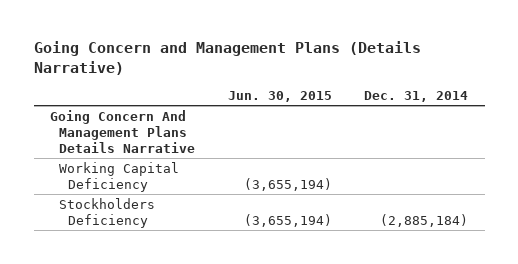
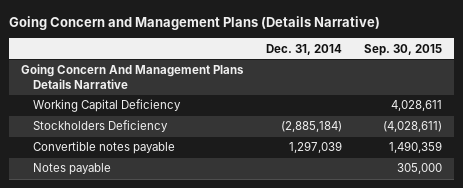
[227,90,332,102] Jun. 30, 2015 -> none
none -> [364,43,443,56] Sep. 30, 2015
none -> [33,141,176,155] Convertible notes payable
none -> [33,163,112,176] Notes payable

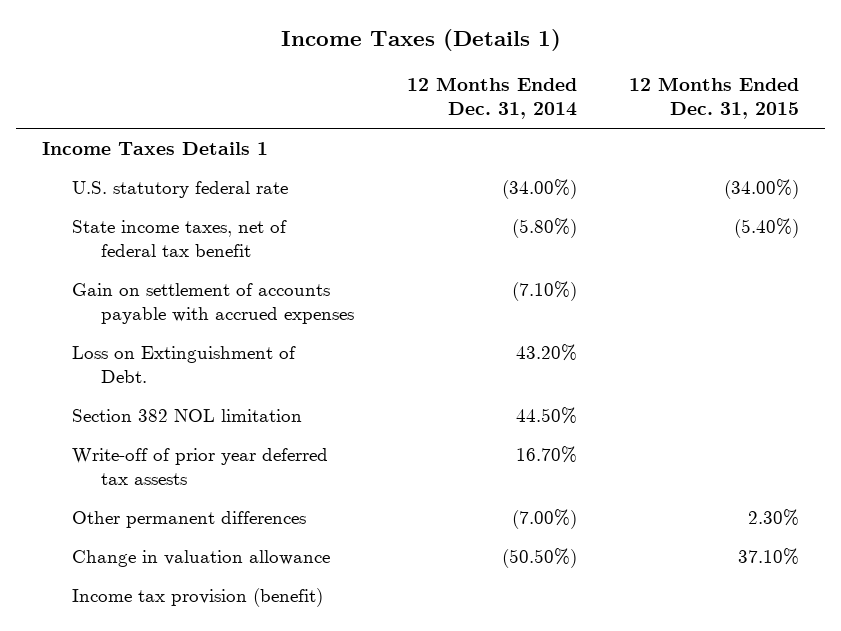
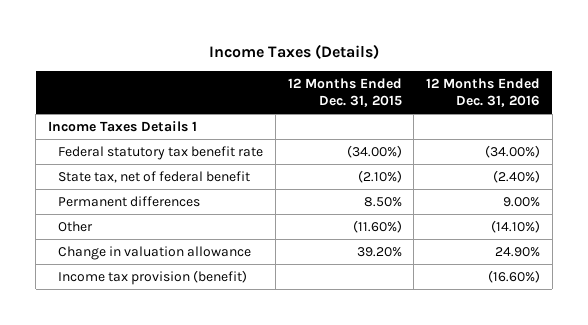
[280,28,561,51] Income Taxes (Details 1) -> [209,44,380,60] Income Taxes (Details)
[406,76,577,120] 12 Months Ended Dec. 31, 2014 -> none
none -> [426,77,541,108] 12 Months Ended Dec. 31, 2016
[71,283,355,325] Gain on settlement of accounts payable with accrued expenses -> none
[71,346,296,384] Loss on Extinguishment of Debt. -> none
[71,409,302,423] Section 382 NOL limitation -> none
[71,448,328,486] Write-off of prior year deferred tax assests -> none
[71,181,288,199] U.S. statutory federal rate -> [58,145,264,160] Federal statutory tax benefit rate
[71,220,287,258] State income taxes, net of federal tax benefit -> [58,170,251,183] State tax, net of federal benefit
[733,218,799,239] (5.40%) -> [357,169,402,183] (2.10%)
none -> [58,195,201,207] Permanent differences
[71,511,306,529] Other permanent differences -> [58,220,94,232] Other
[747,509,799,527] 2.30% -> [352,219,402,233] (11.60%)
[737,548,799,566] 37.10% -> [356,246,402,257] 39.20%

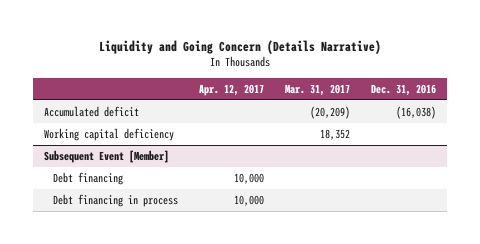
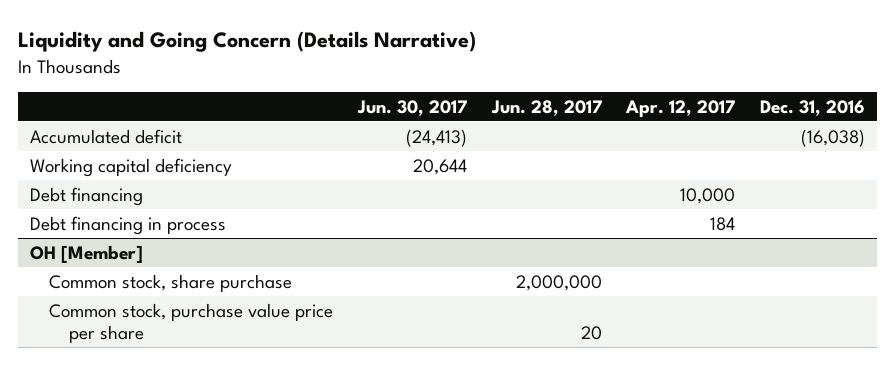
[285,83,351,96] Mar. 31, 2017 -> none
none -> [357,99,468,116] Jun. 30, 2017
none -> [490,99,602,116] Jun. 28, 2017
[43,149,169,163] Subsequent Event [Member] -> none
[52,171,123,185] Debt financing -> none
[52,193,178,207] Debt financing in process -> none
none -> [30,186,144,206] Debt financing
none -> [30,215,227,235] Debt financing in process
none -> [30,244,144,263] OH [Member]
none -> [49,273,293,292] Common stock, share purchase
none -> [49,302,334,344] Common stock, purchase value price per share

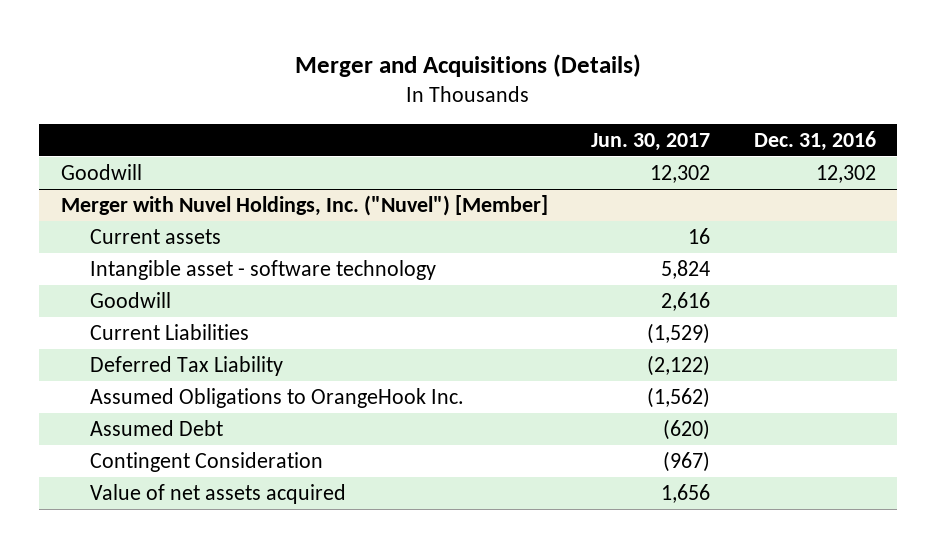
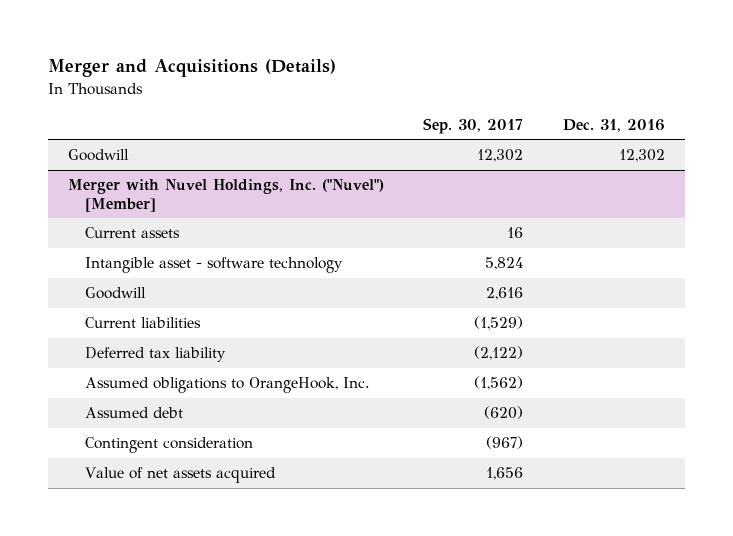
[591,132,711,151] Jun. 30, 2017 -> none
none -> [423,117,524,134] Sep. 30, 2017
[89,323,249,340] Current Liabilities -> [85,317,202,329] Current liabilities
[89,355,283,376] Deferred Tax Liability -> [85,347,227,363] Deferred tax liability
[89,387,464,408] Assumed Obligations to OrangeHook Inc. -> [85,377,370,394] Assumed obligations to OrangeHook, Inc.
[89,419,223,436] Assumed Debt -> [85,407,184,419] Assumed debt
[89,451,323,472] Contingent Consideration -> [85,437,254,454] Contingent consideration

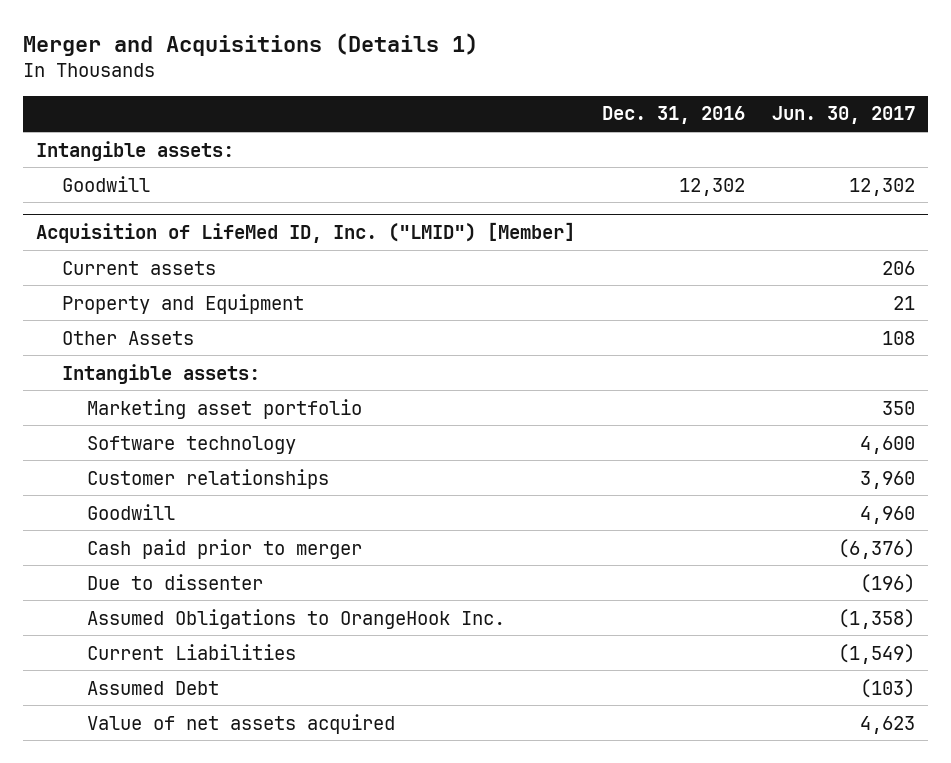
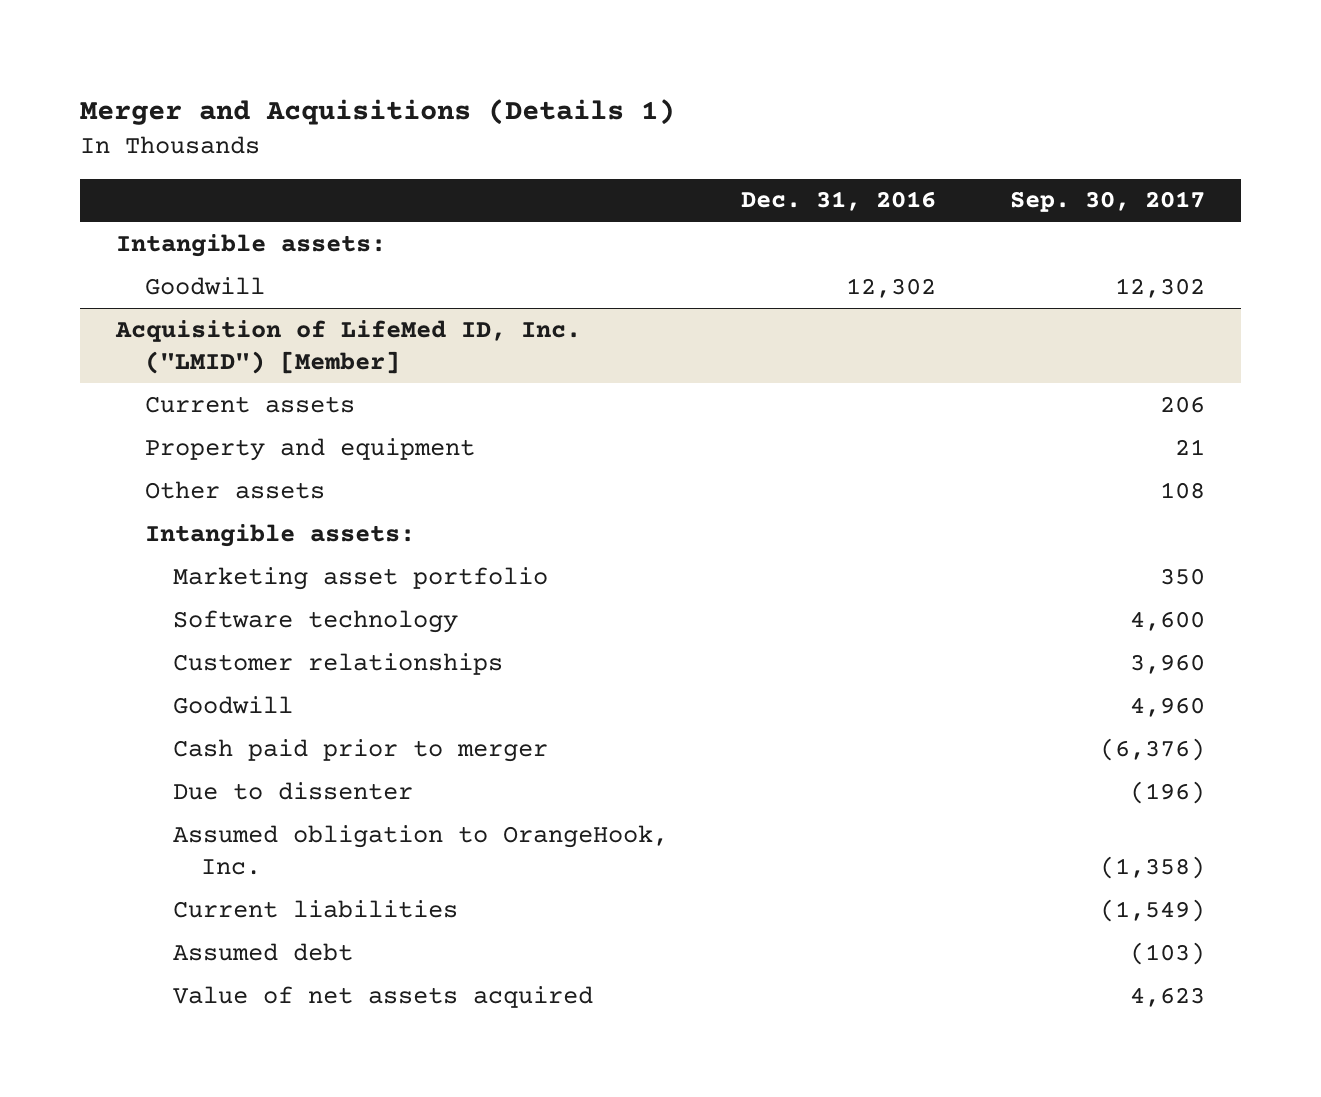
[771,106,915,125] Jun. 30, 2017 -> none
none -> [1009,191,1205,213] Sep. 30, 2017
[61,293,304,314] Property and Equipment -> [144,437,475,461] Property and equipment
[61,330,194,345] Other Assets -> [144,480,325,499] Other assets
[86,608,505,629] Assumed Obligations to OrangeHook Inc. -> [172,824,668,876] Assumed obligation to OrangeHook, Inc.
[86,643,296,660] Current Liabilities -> [172,899,458,918] Current liabilities
[86,680,219,695] Assumed Debt -> [172,942,353,961] Assumed debt

